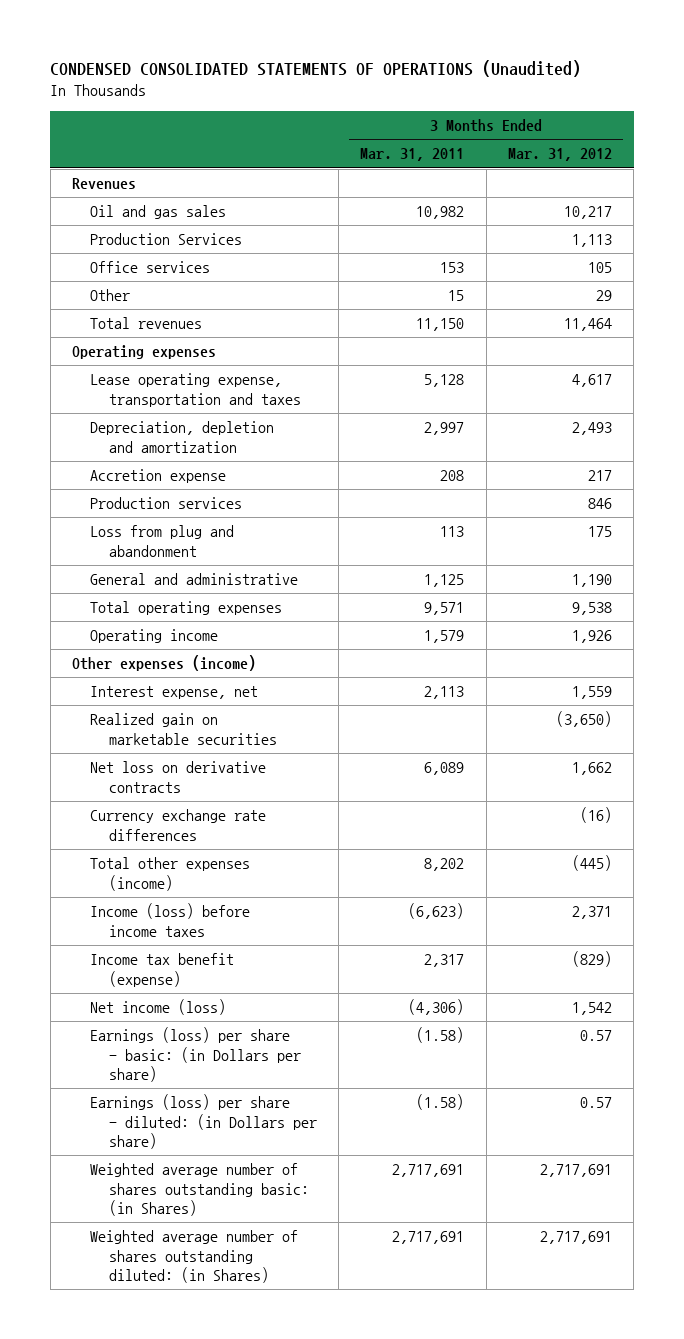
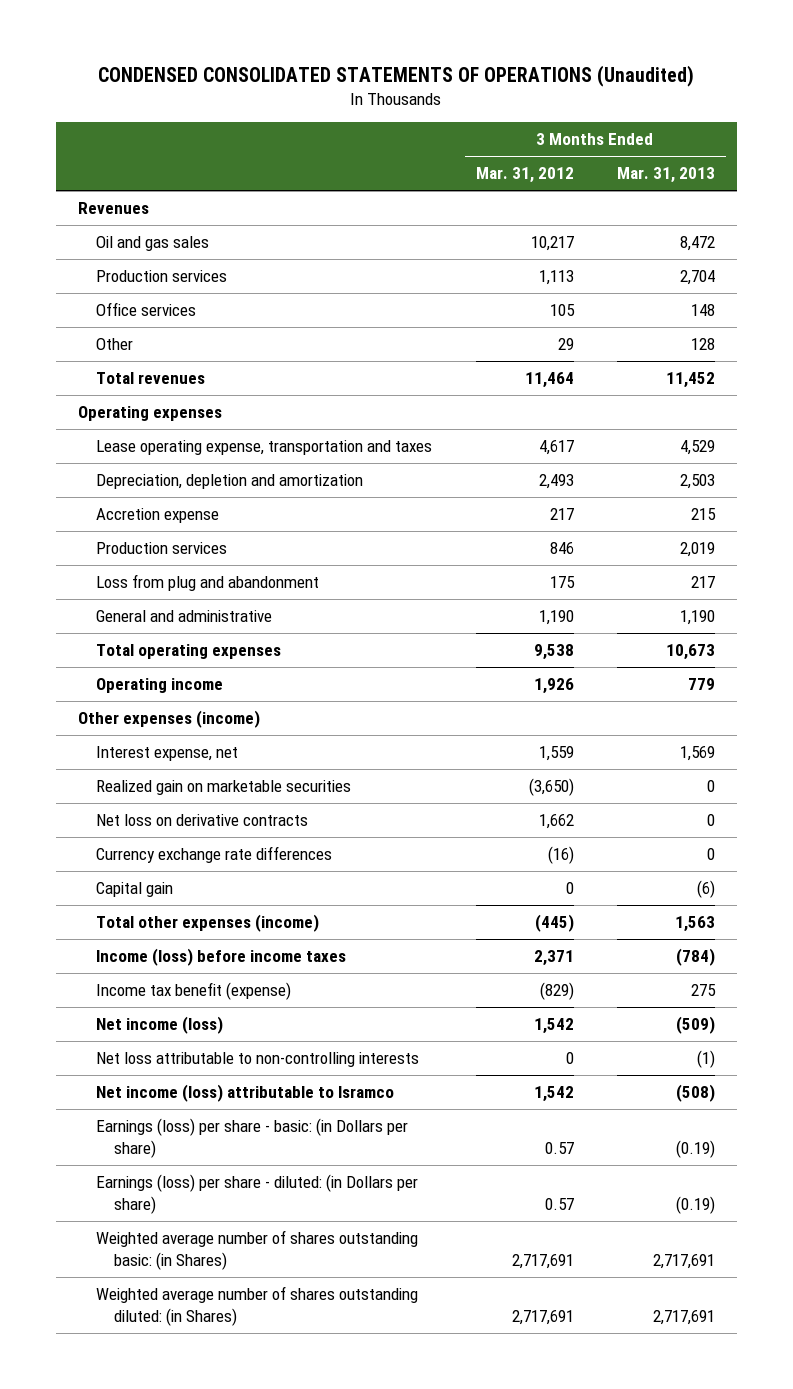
[360,148,465,162] Mar. 31, 2011 -> none
none -> [617,167,716,184] Mar. 31, 2013
[90,233,243,246] Production Services -> [96,270,228,283] Production services
none -> [96,882,174,898] Capital gain
none -> [96,1052,420,1068] Net loss attributable to non-controlling interests
none -> [96,1084,395,1103] Net income (loss) attributable to Isramco

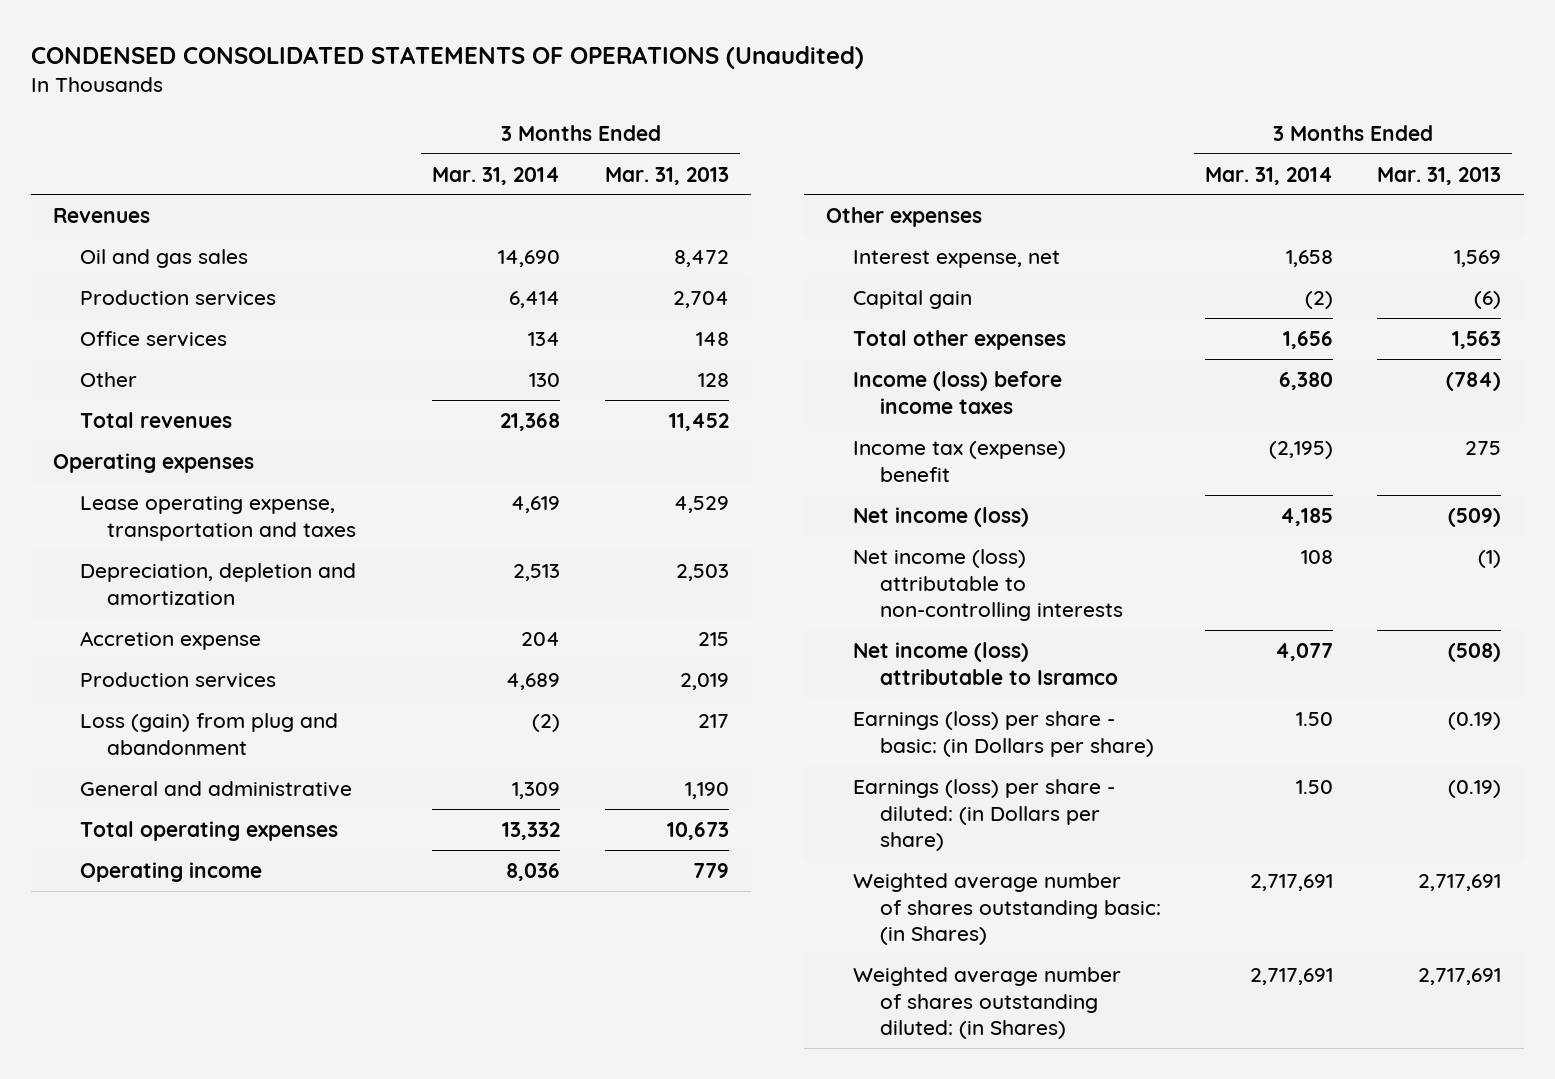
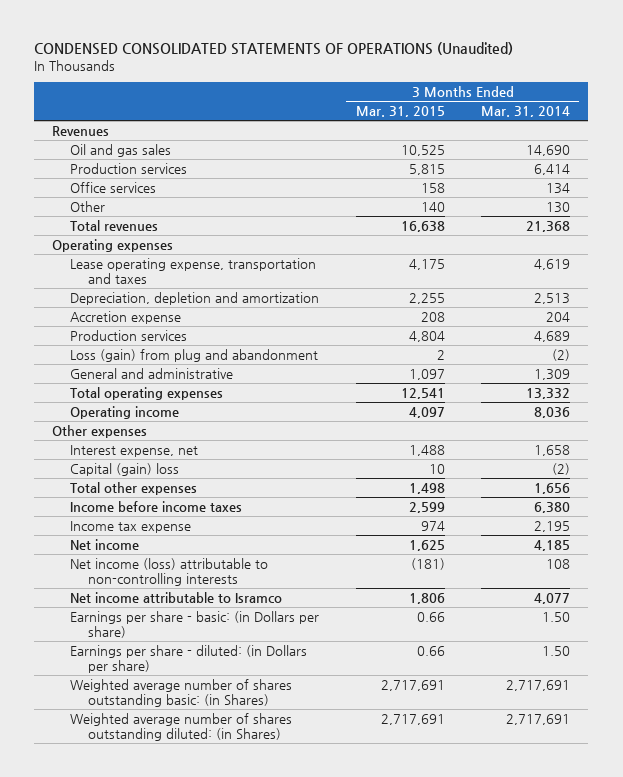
[604,166,729,185] Mar. 31, 2013 -> none
none -> [355,105,445,117] Mar. 31, 2015
[852,289,972,309] Capital gain -> [70,462,180,476] Capital (gain) loss
[852,370,1062,414] Income (loss) before income taxes -> [70,500,243,512] Income before income taxes
[852,440,1066,482] Income tax (expense) benefit -> [70,520,192,533] Income tax expense
[1268,440,1333,459] (2,195) -> [534,520,571,532] 2,195
[852,506,1029,527] Net income (loss) -> [70,538,140,550] Net income
[852,641,1118,685] Net income (loss) attributable to Isramco -> [70,591,283,603] Net income attributable to Isramco
[852,710,1154,757] Earnings (loss) per share - basic: (in Dollars per share) -> [70,610,320,639] Earnings per share - basic: (in Dollars per share)
[852,778,1115,852] Earnings (loss) per share - diluted: (in Dollars per share) -> [70,644,308,674] Earnings per share - diluted: (in Dollars per share)

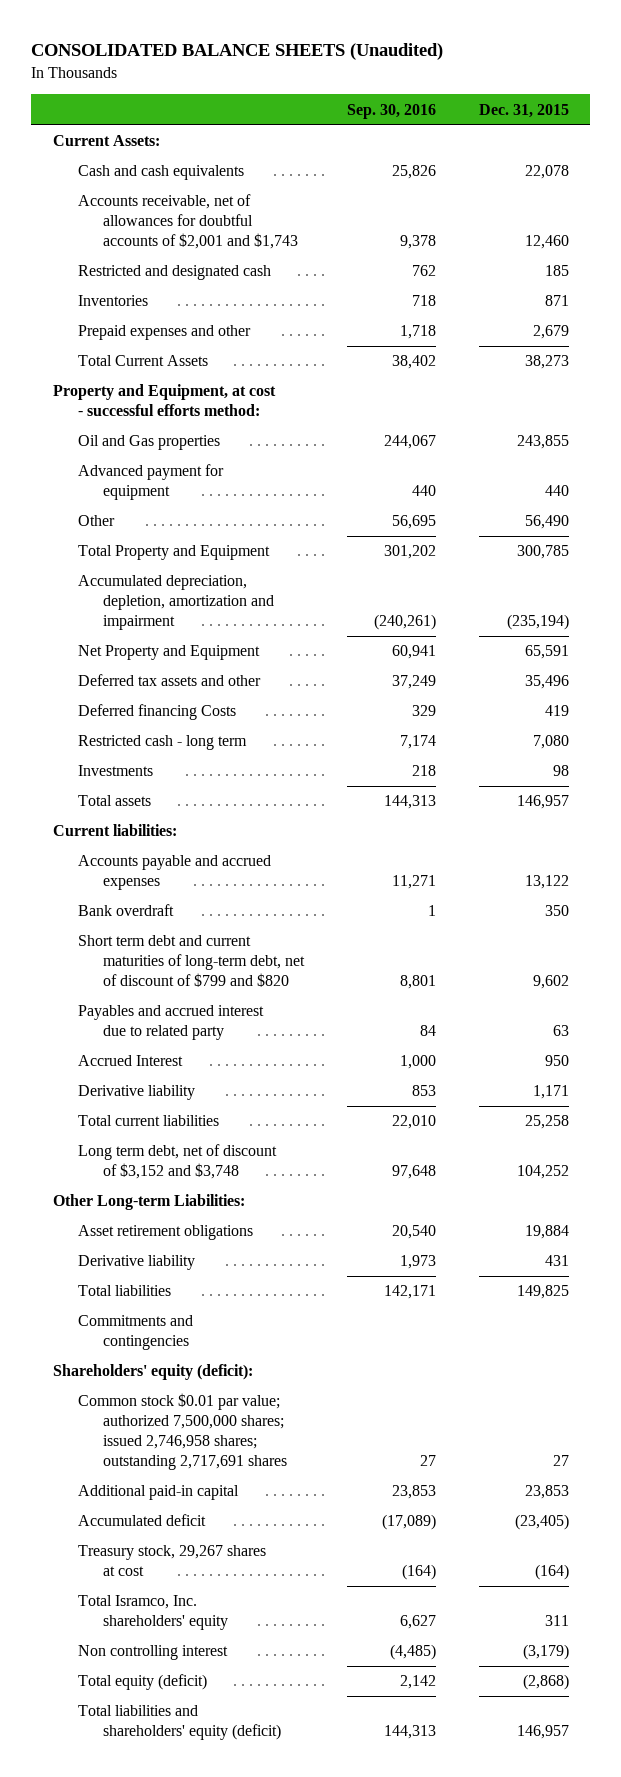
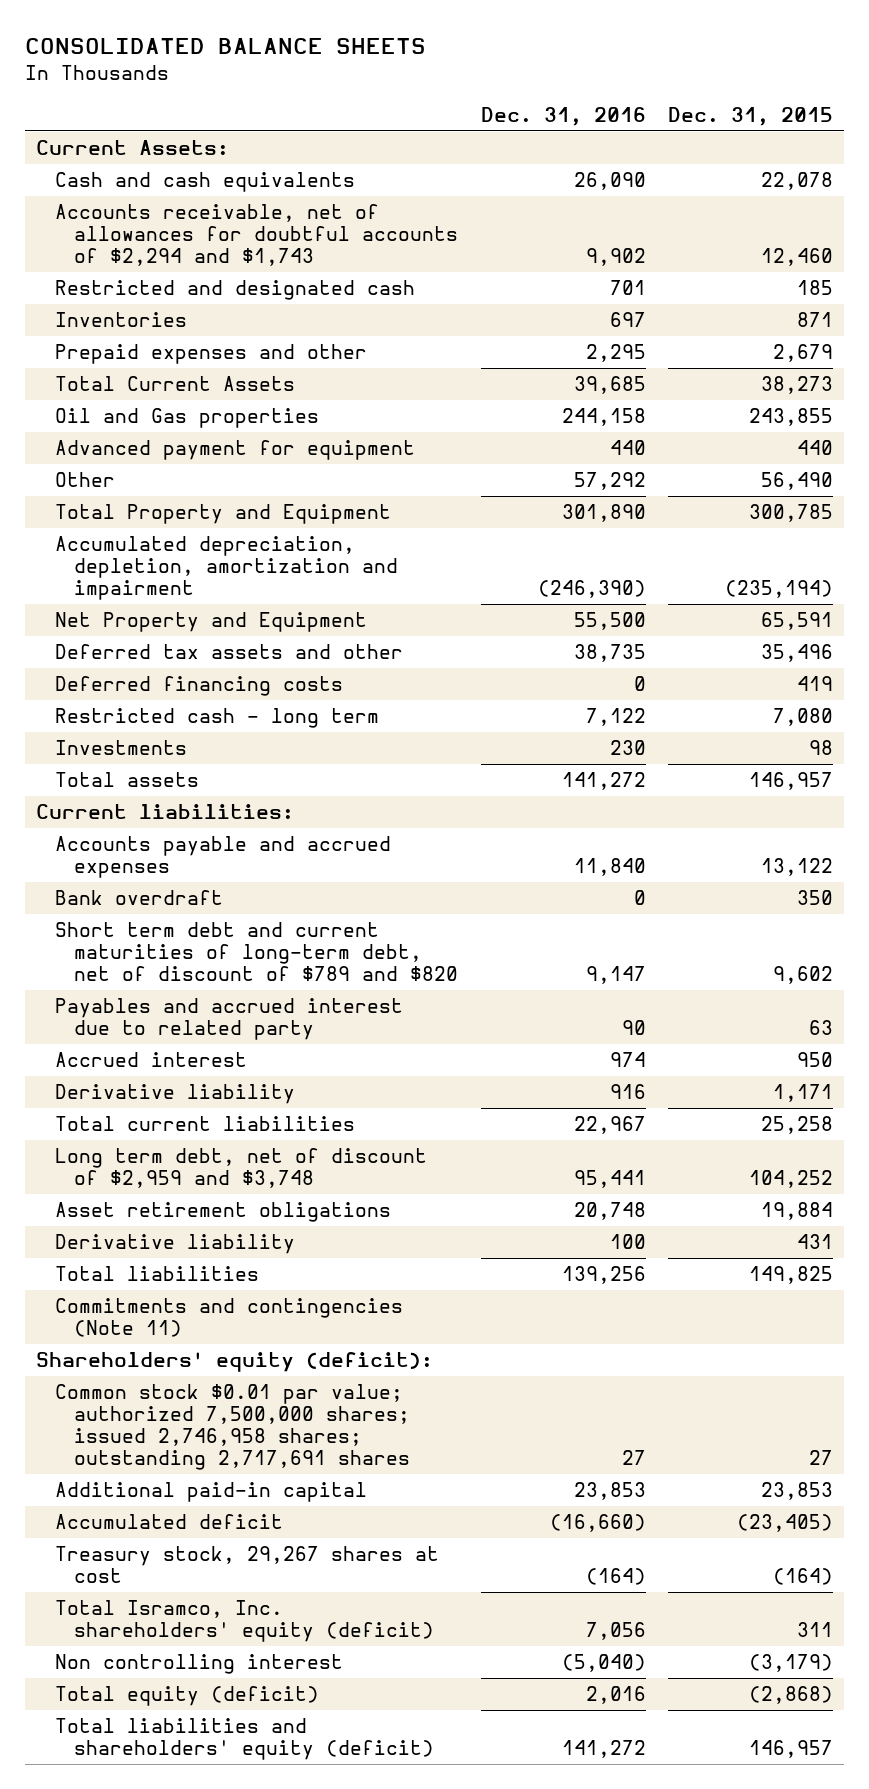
[31,43,444,61] CONSOLIDATED BALANCE SHEETS (Unaudited) -> [24,38,426,55] CONSOLIDATED BALANCE SHEETS
[346,103,436,119] Sep. 30, 2016 -> none
none -> [480,106,646,126] Dec. 31, 2016
[77,194,299,250] Accounts receivable, net of allowances for doubtful accounts of $2,001 and $1,743 -> [55,204,459,266] Accounts receivable, net of allowances for doubtful accounts of $2,294 and $1,743
[52,384,276,417] Property and Equipment, at cost - successful efforts method: -> none
[77,704,236,721] Deferred financing Costs -> [55,676,344,697] Deferred financing costs
[77,935,306,988] Short term debt and current maturities of long-term debt, net of discount of $799 and $820 -> [55,922,459,981] Short term debt and current maturities of long-term debt, net of discount of $789 and $820
[77,1055,183,1067] Accrued Interest -> [55,1052,248,1068] Accrued interest
[52,1194,245,1211] Other Long-term Liabilities: -> none
[77,1144,277,1180] Long term debt, net of discount of $3,152 and $3,748 -> [55,1148,428,1189] Long term debt, net of discount of $2,959 and $3,748
[77,1315,193,1351] Commitments and contingencies -> [55,1298,404,1338] Commitments and contingencies (Note 11)
[77,1595,229,1631] Total Isramco, Inc. shareholders' equity -> [55,1600,435,1643] Total Isramco, Inc. shareholders' equity (deficit)

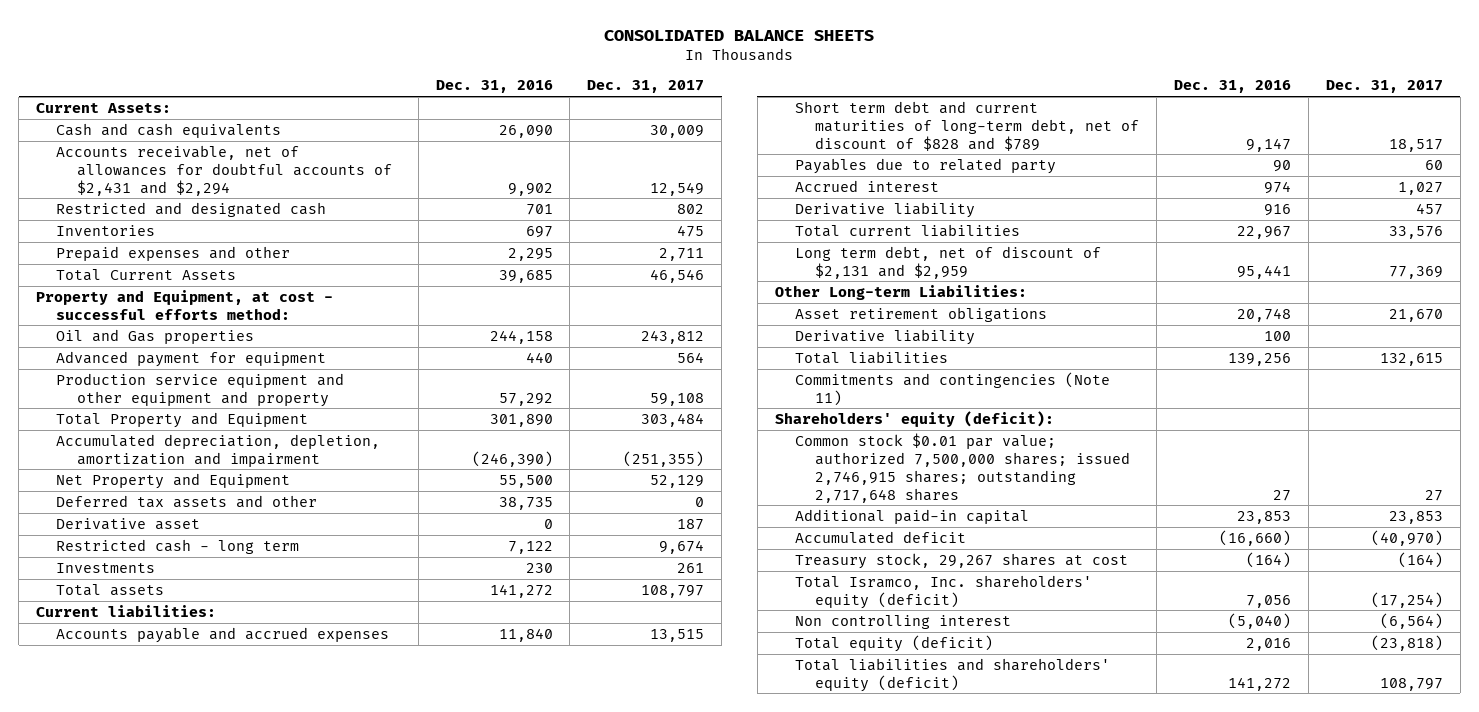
[667,106,833,126] Dec. 31, 2015 -> none
none -> [587,80,705,94] Dec. 31, 2017
[55,204,459,266] Accounts receivable, net of allowances for doubtful accounts of $2,294 and $1,743 -> [56,144,392,196] Accounts receivable, net of allowances for doubtful accounts of $2,431 and $2,294
none -> [36,289,334,320] Property and Equipment, at cost - successful efforts method:
[55,472,116,488] Other -> [56,372,345,407] Production service equipment and other equipment and property
[55,676,344,697] Deferred financing costs -> none
none -> [56,517,201,530] Derivative asset
[55,890,224,906] Bank overdraft -> none
[55,922,459,981] Short term debt and current maturities of long-term debt, net of discount of $789 and $820 -> [795,100,1140,151] Short term debt and current maturities of long-term debt, net of discount of $828 and $789
[55,998,404,1041] Payables and accrued interest due to related party -> [795,157,1057,174] Payables due to related party
[55,1148,428,1189] Long term debt, net of discount of $2,959 and $3,748 -> [795,245,1102,279] Long term debt, net of discount of $2,131 and $2,959
none -> [774,284,1027,300] Other Long-term Liabilities:
[55,1384,411,1470] Common stock $0.01 par value; authorized 7,500,000 shares; issued 2,746,958 shares; outstanding 2,717,691 shares -> [795,432,1131,503] Common stock $0.01 par value; authorized 7,500,000 shares; issued 2,746,915 shares; outstanding 2,717,648 shares

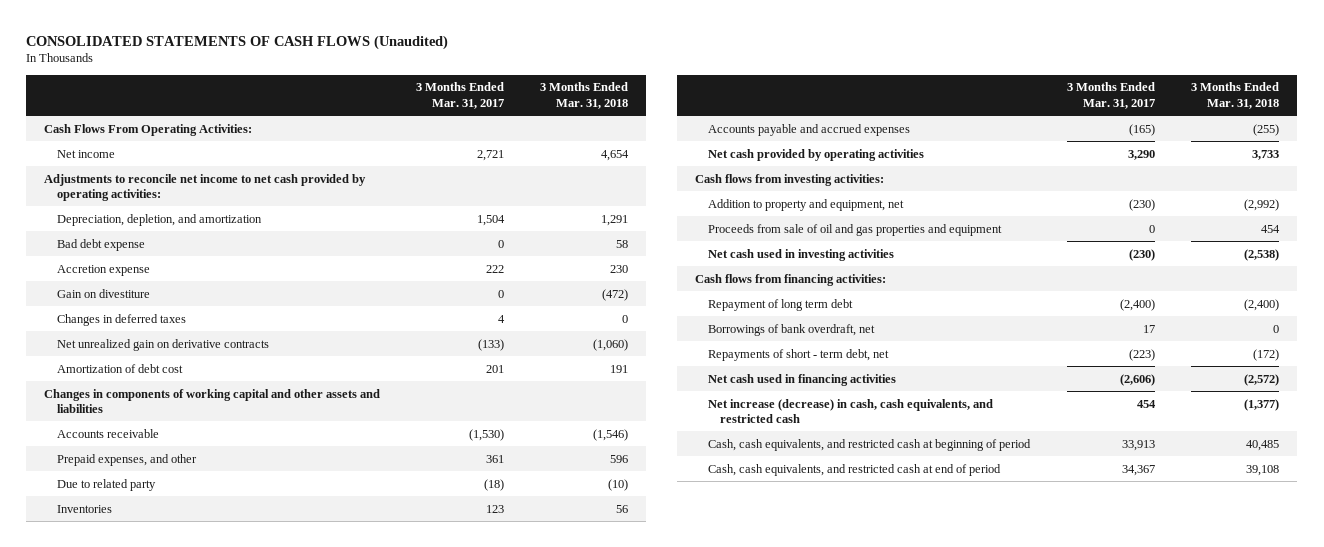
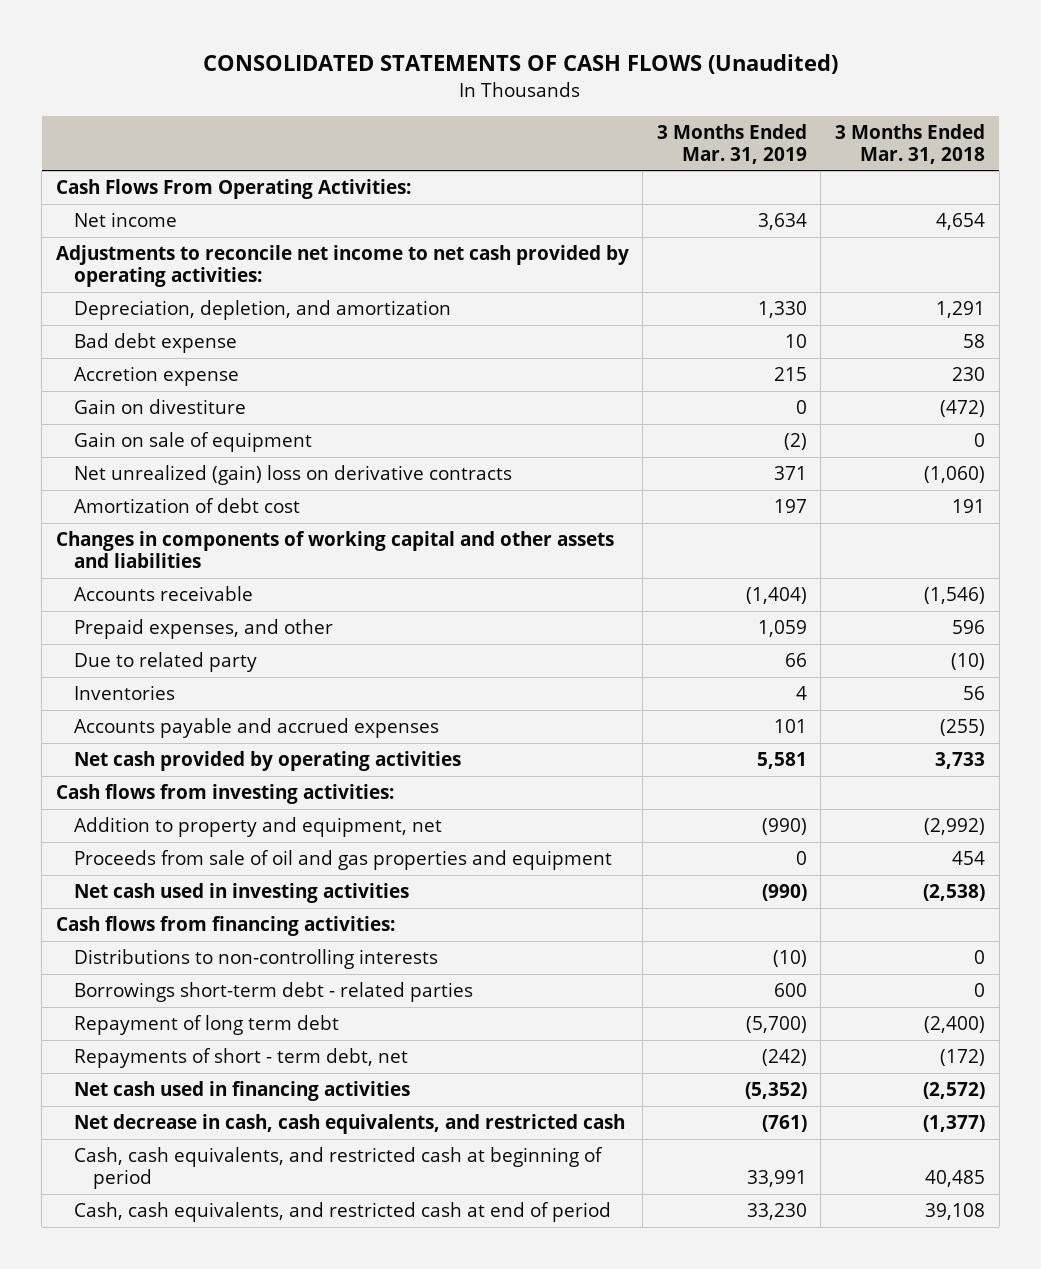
[416,82,505,109] 3 Months Ended Mar. 31, 2017 -> none
none -> [656,123,807,164] 3 Months Ended Mar. 31, 2019
[56,313,186,326] Changes in deferred taxes -> none
none -> [74,432,313,453] Gain on sale of equipment
[56,338,269,351] Net unrealized gain on derivative contracts -> [74,465,513,486] Net unrealized (gain) loss on derivative contracts
none -> [74,949,439,970] Distributions to non-controlling interests
none -> [74,982,474,1003] Borrowings short-term debt - related parties
[707,323,875,336] Borrowings of bank overdraft, net -> none
[707,398,993,423] Net increase (decrease) in cash, cash equivalents, and restricted cash -> [74,1114,626,1135] Net decrease in cash, cash equivalents, and restricted cash

